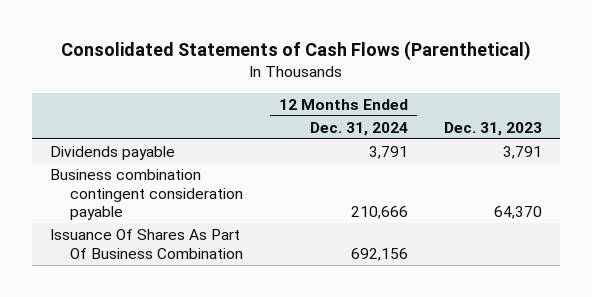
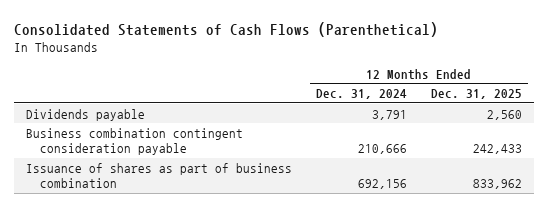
[444,121,543,136] Dec. 31, 2023 -> none
none -> [431,88,523,99] Dec. 31, 2025
[50,229,244,259] Issuance Of Shares As Part Of Business Combination -> [26,162,293,189] Issuance of shares as part of business combination

